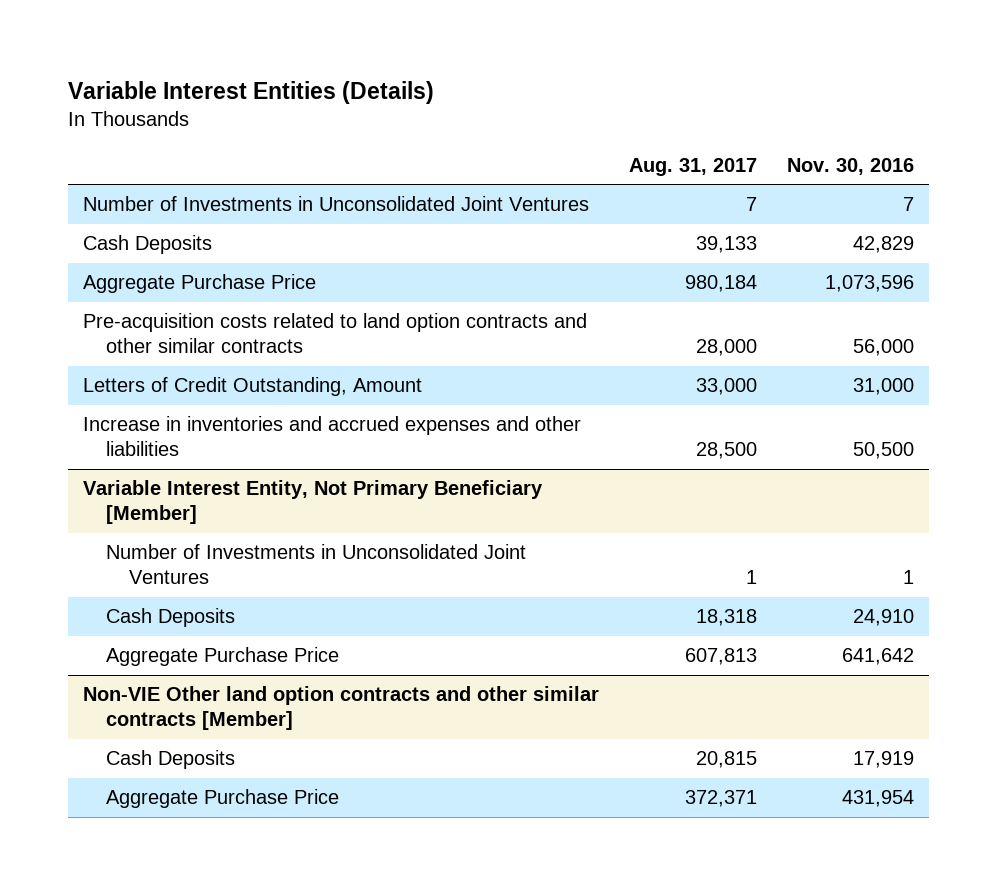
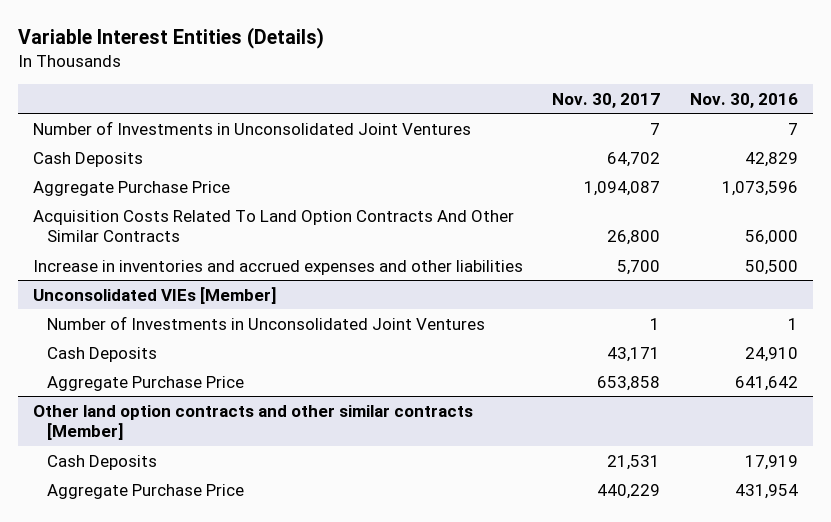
[628,157,757,176] Aug. 31, 2017 -> none
none -> [552,92,661,108] Nov. 30, 2017
[83,377,423,397] Letters of Credit Outstanding, Amount -> none
[83,313,588,354] Pre-acquisition costs related to land option contracts and other similar contracts -> [32,209,514,243] Acquisition Costs Related To Land Option Contracts And Other Similar Contracts
[83,480,544,525] Variable Interest Entity, Not Primary Beneficiary [Member] -> [32,286,276,304] Unconsolidated VIEs [Member]
[83,686,600,731] Non-VIE Other land option contracts and other similar contracts [Member] -> [32,404,473,441] Other land option contracts and other similar contracts [Member]

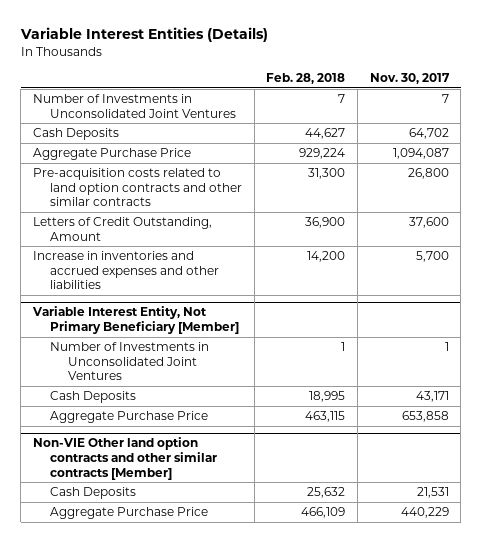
[690,92,799,108] Nov. 30, 2016 -> none
none -> [266,72,346,84] Feb. 28, 2018
[32,209,514,243] Acquisition Costs Related To Land Option Contracts And Other Similar Contracts -> [32,168,243,207] Pre-acquisition costs related to land option contracts and other similar contracts
none -> [32,217,212,241] Letters of Credit Outstanding, Amount
[32,286,276,304] Unconsolidated VIEs [Member] -> [31,306,240,335] Variable Interest Entity, Not Primary Beneficiary [Member]
[32,404,473,441] Other land option contracts and other similar contracts [Member] -> [32,437,218,480] Non-VIE Other land option contracts and other similar contracts [Member]

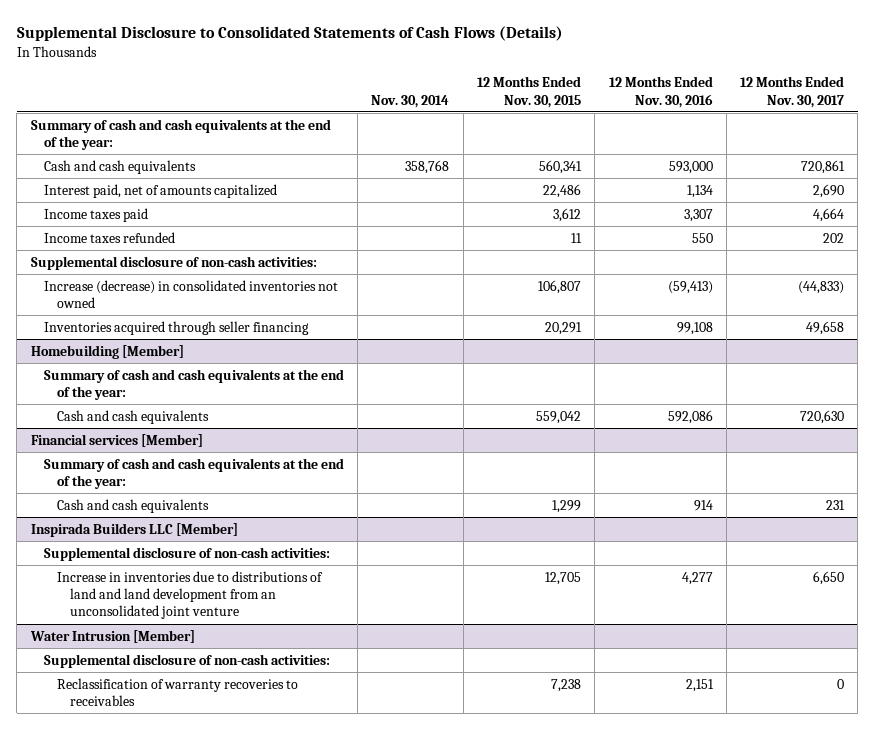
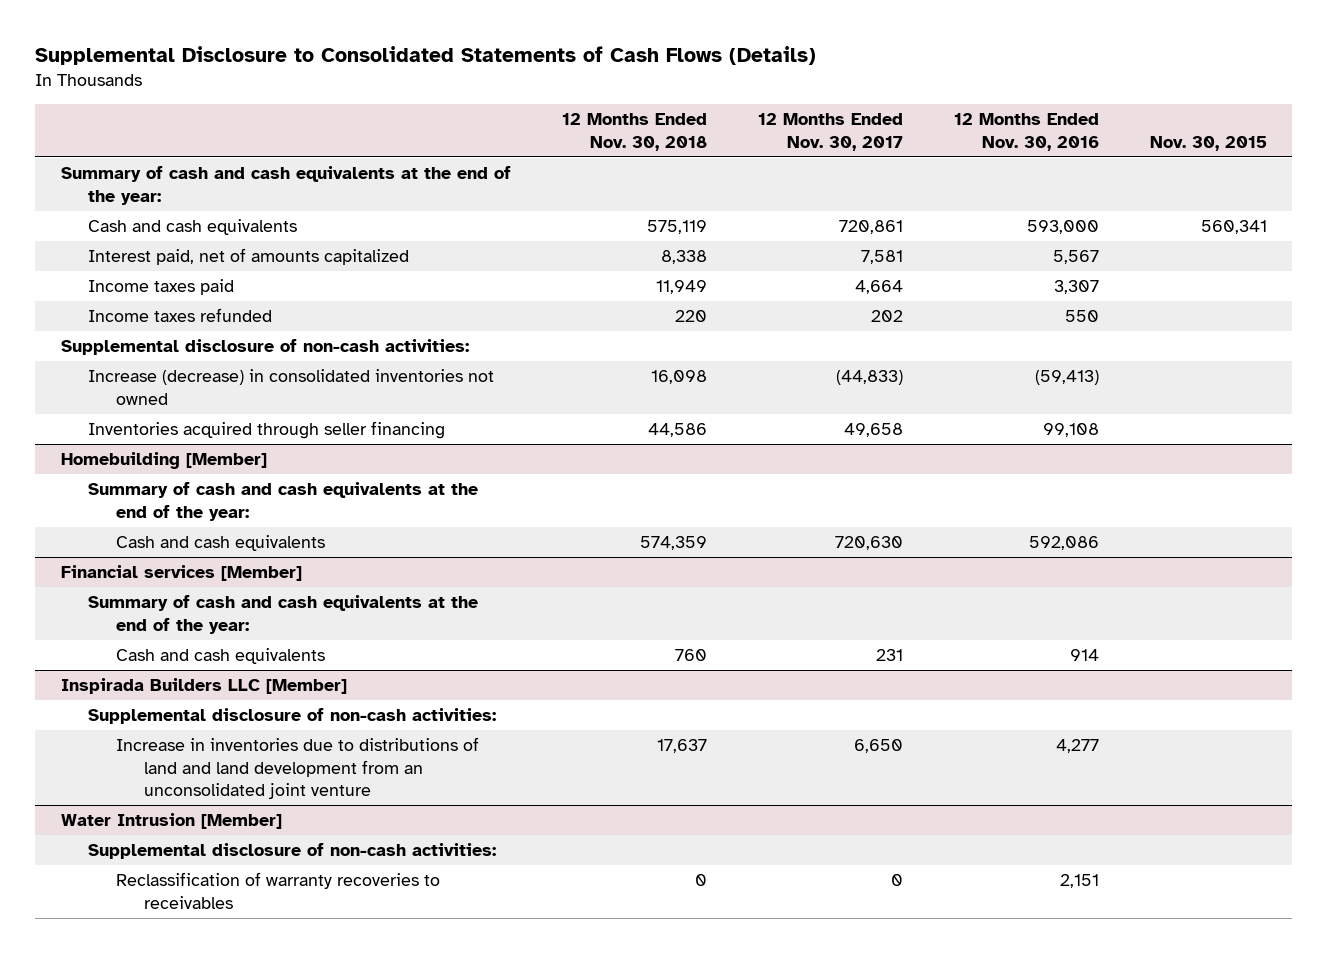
[371,94,450,108] Nov. 30, 2014 -> none
[476,76,581,108] 12 Months Ended Nov. 30, 2015 -> none
none -> [561,112,707,151] 12 Months Ended Nov. 30, 2018
none -> [1149,135,1267,151] Nov. 30, 2015
[686,184,713,198] 1,134 -> [1052,250,1099,265] 5,567
[813,183,845,198] 2,690 -> [860,250,903,265] 7,581

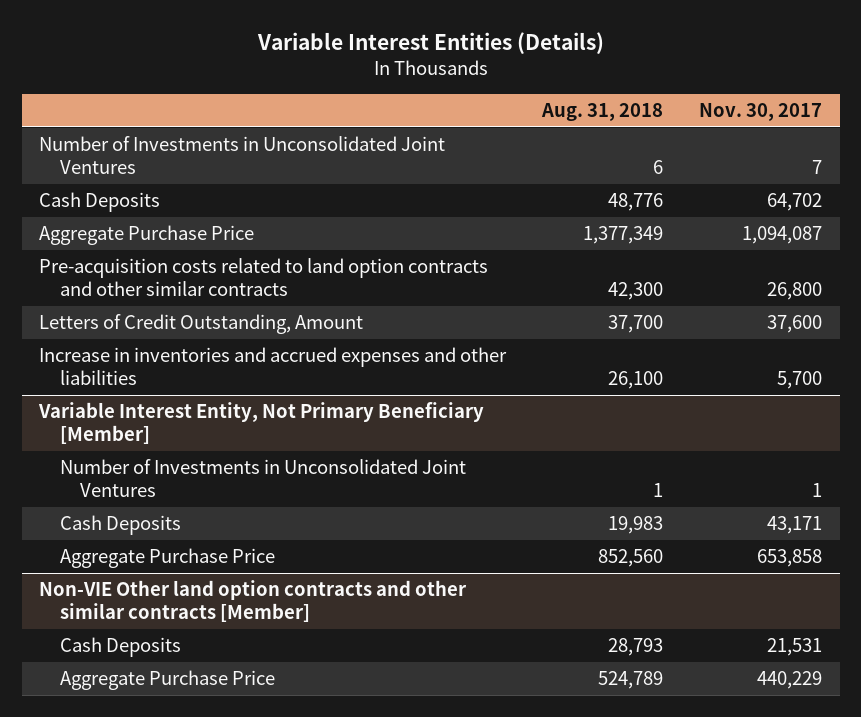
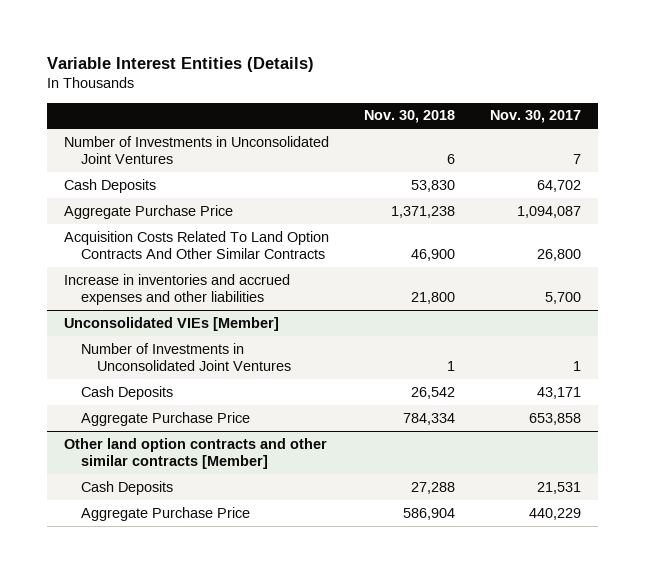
[541,103,664,122] Aug. 31, 2018 -> none
none -> [364,110,456,124] Nov. 30, 2018
[39,314,364,335] Letters of Credit Outstanding, Amount -> none
[39,258,489,297] Pre-acquisition costs related to land option contracts and other similar contracts -> [64,230,330,259] Acquisition Costs Related To Land Option Contracts And Other Similar Contracts
[38,402,485,445] Variable Interest Entity, Not Primary Beneficiary [Member] -> [64,316,280,331] Unconsolidated VIEs [Member]
[39,580,468,623] Non-VIE Other land option contracts and other similar contracts [Member] -> [64,437,328,469] Other land option contracts and other similar contracts [Member]

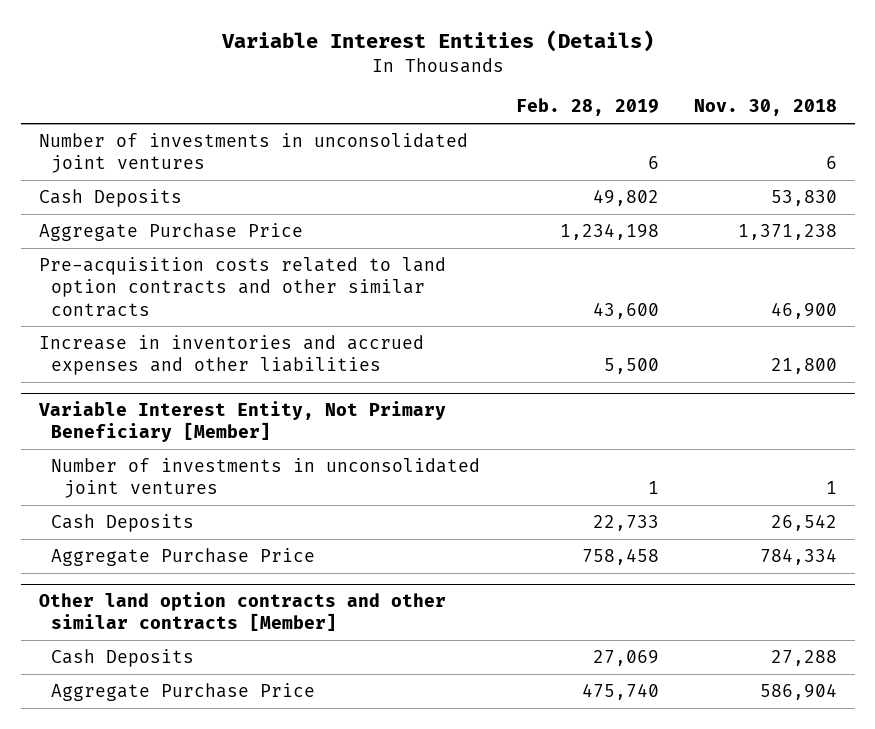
[489,110,581,124] Nov. 30, 2017 -> none
none -> [515,98,659,117] Feb. 28, 2019
[64,135,330,164] Number of Investments in Unconsolidated Joint Ventures -> [38,133,468,174] Number of investments in unconsolidated joint ventures
[64,230,330,259] Acquisition Costs Related To Land Option Contracts And Other Similar Contracts -> [38,257,446,317] Pre-acquisition costs related to land option contracts and other similar contracts
[64,316,280,331] Unconsolidated VIEs [Member] -> [37,401,446,443] Variable Interest Entity, Not Primary Beneficiary [Member]
[80,342,292,371] Number of Investments in Unconsolidated Joint Ventures -> [51,458,481,499] Number of investments in unconsolidated joint ventures

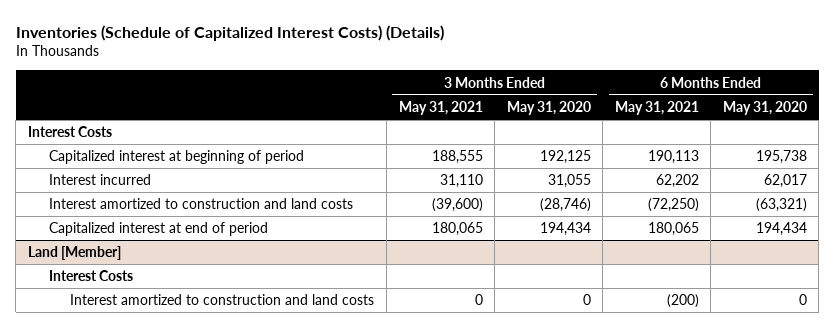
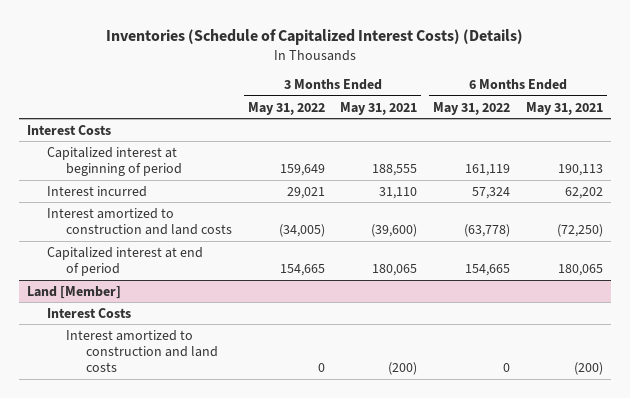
[506,101,591,116] May 31, 2020 -> none
[722,101,807,116] May 31, 2020 -> none
none -> [247,101,325,115] May 31, 2022
none -> [433,101,511,115] May 31, 2022
[474,294,483,306] 0 -> [388,362,418,376] (200)

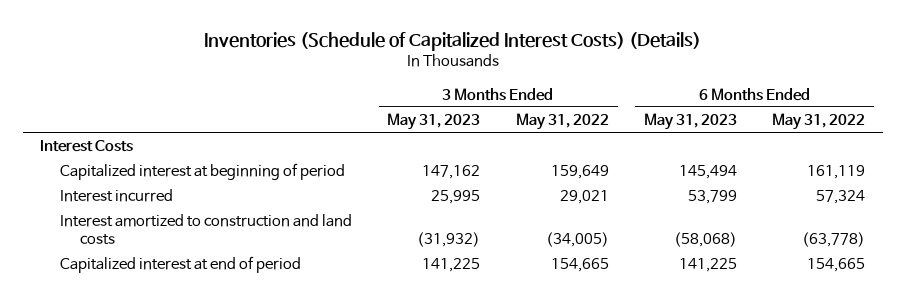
[340,101,418,115] May 31, 2021 -> none
[525,101,603,115] May 31, 2021 -> none
none -> [387,113,481,131] May 31, 2023
none -> [644,113,738,131] May 31, 2023
[26,285,121,299] Land [Member] -> none
[46,307,131,318] Interest Costs -> none
[66,329,218,373] Interest amortized to construction and land costs -> none

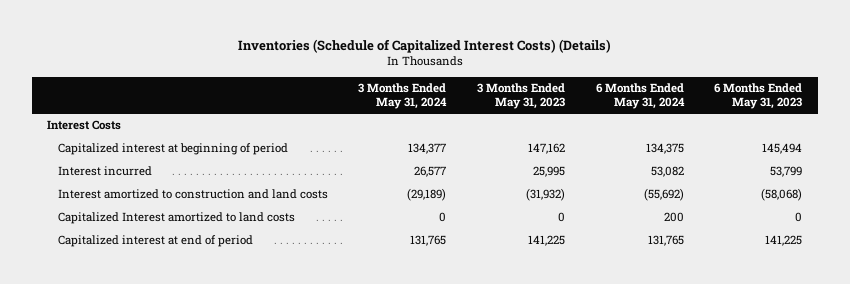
[515,113,609,131] May 31, 2022 -> none
[772,113,866,131] May 31, 2022 -> none
none -> [358,83,448,109] 3 Months Ended May 31, 2024
none -> [595,83,685,109] 6 Months Ended May 31, 2024
none -> [57,212,295,225] Capitalized Interest amortized to land costs

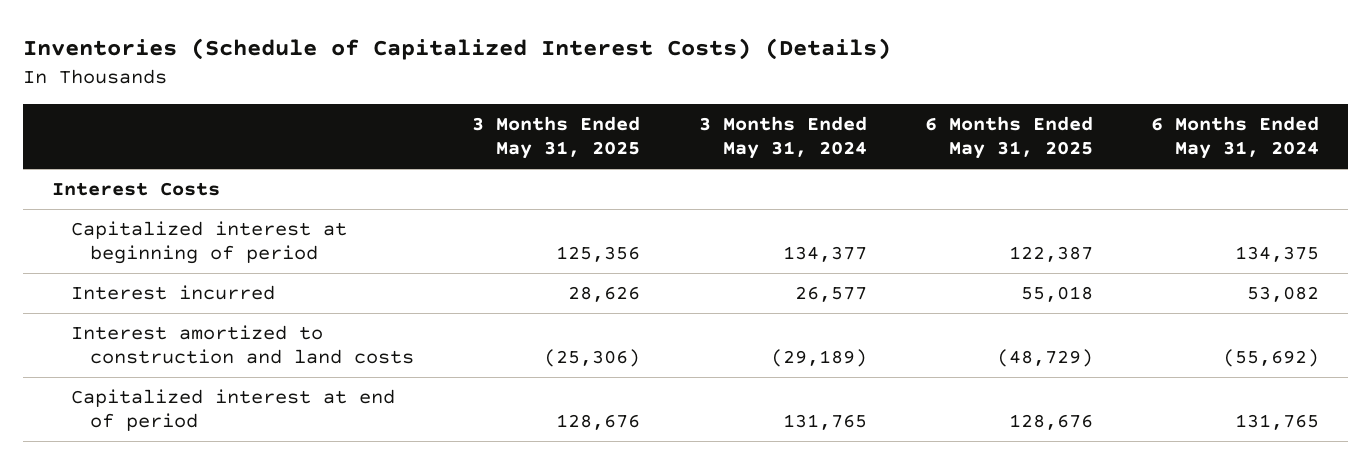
[477,83,566,109] 3 Months Ended May 31, 2023 -> none
[714,83,803,109] 6 Months Ended May 31, 2023 -> none
none -> [472,115,641,160] 3 Months Ended May 31, 2025
none -> [924,115,1093,160] 6 Months Ended May 31, 2025
[57,212,295,225] Capitalized Interest amortized to land costs -> none

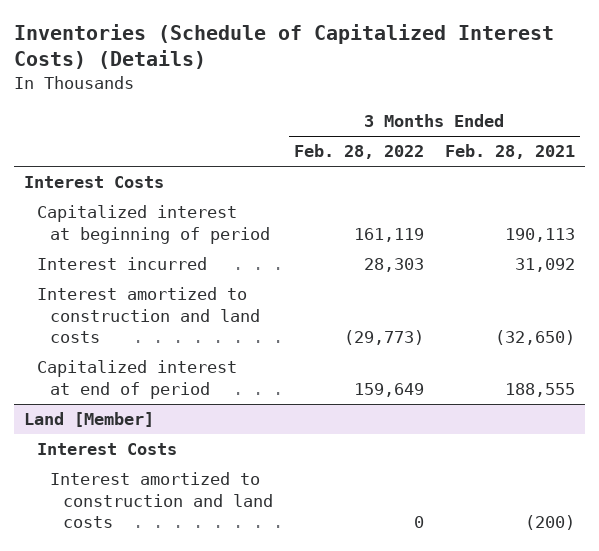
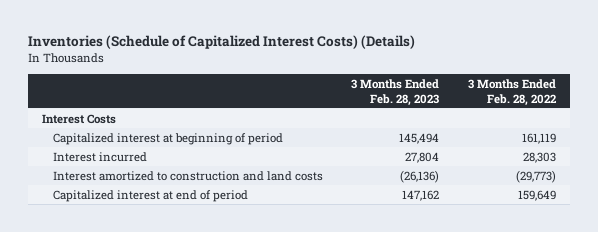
[444,144,575,160] Feb. 28, 2021 -> none
none -> [351,78,440,106] 3 Months Ended Feb. 28, 2023
[24,412,155,428] Land [Member] -> none
[37,443,178,456] Interest Costs -> none
[49,472,273,529] Interest amortized to construction and land costs -> none

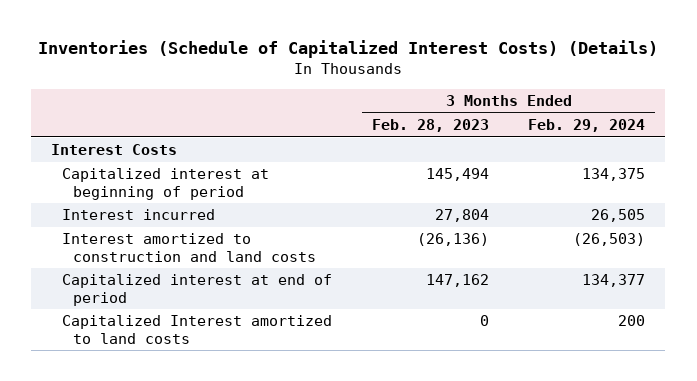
[467,78,556,106] 3 Months Ended Feb. 28, 2022 -> none
none -> [528,119,646,133] Feb. 29, 2024
none -> [61,315,332,344] Capitalized Interest amortized to land costs

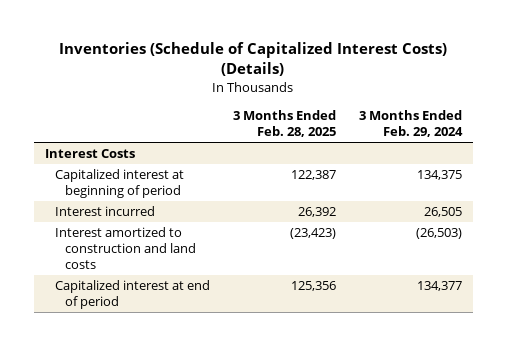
[371,119,489,133] Feb. 28, 2023 -> none
none -> [232,110,336,138] 3 Months Ended Feb. 28, 2025
[61,315,332,344] Capitalized Interest amortized to land costs -> none

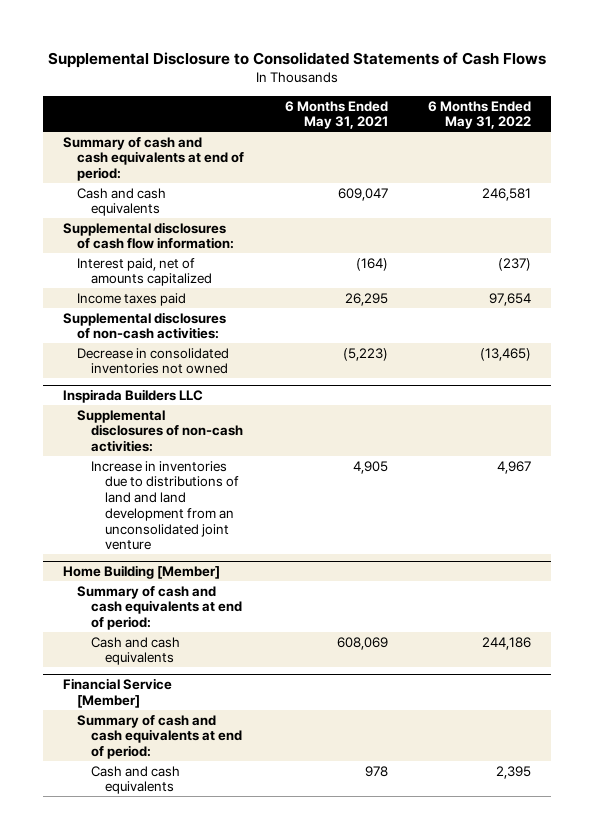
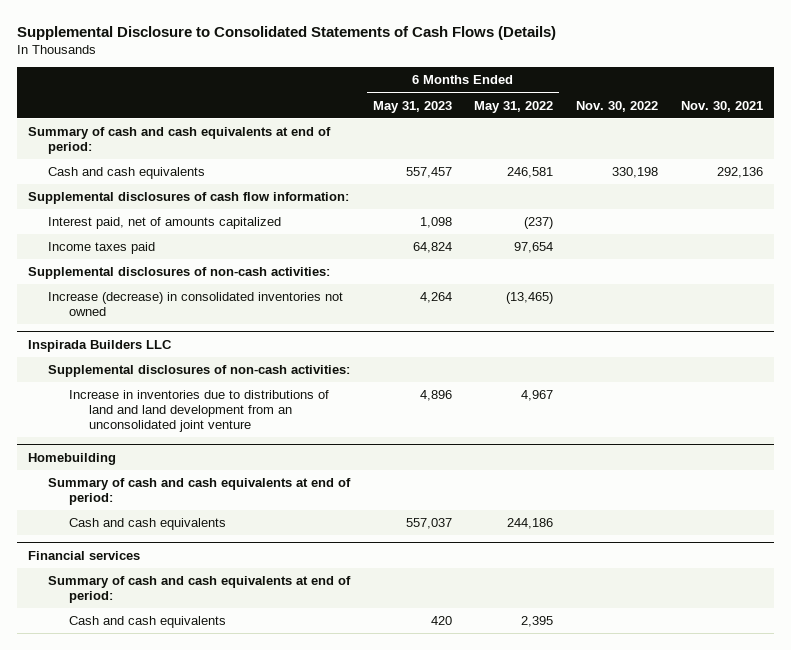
[48,52,547,69] Supplemental Disclosure to Consolidated Statements of Cash Flows -> [16,25,556,40] Supplemental Disclosure to Consolidated Statements of Cash Flows (Details)
[284,100,388,130] 6 Months Ended May 31, 2021 -> none
none -> [372,100,452,113] May 31, 2023
none -> [576,100,659,112] Nov. 30, 2022
none -> [680,100,763,112] Nov. 30, 2021
[77,347,230,375] Decrease in consolidated inventories not owned -> [48,292,344,317] Increase (decrease) in consolidated inventories not owned
[63,565,221,580] Home Building [Member] -> [28,452,117,465] Homebuilding
[63,678,173,709] Financial Service [Member] -> [28,550,141,560] Financial services

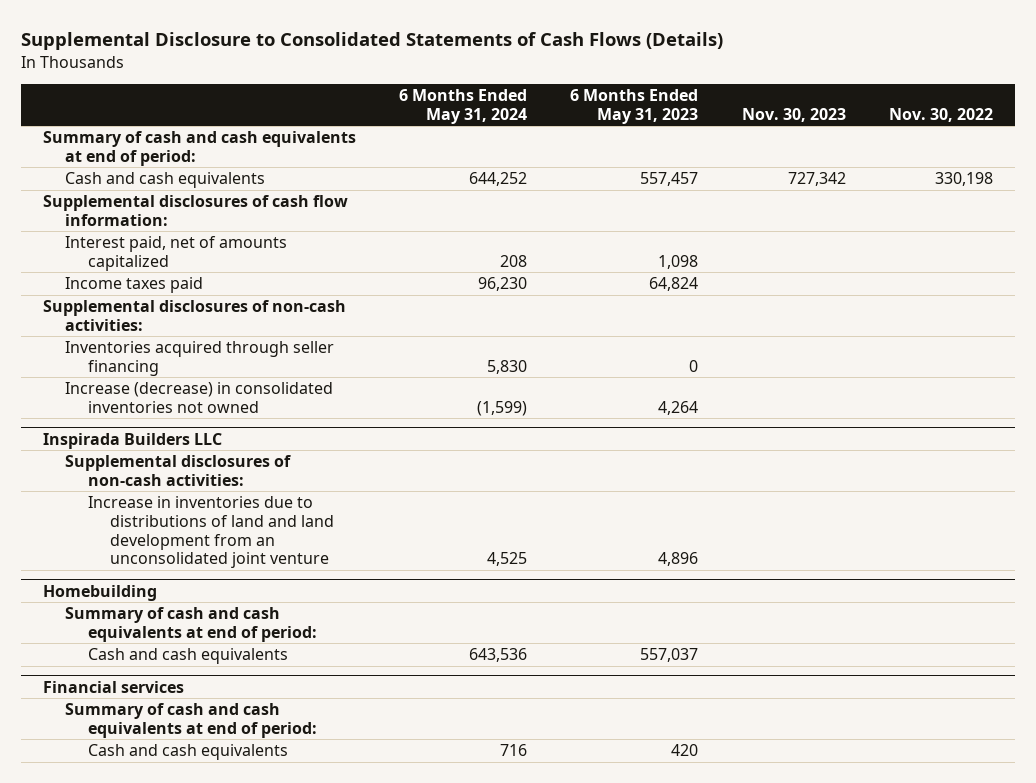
[474,100,554,113] May 31, 2022 -> none
[680,100,763,112] Nov. 30, 2021 -> none
none -> [399,88,528,124] 6 Months Ended May 31, 2024
none -> [741,107,846,122] Nov. 30, 2023
none -> [65,341,335,376] Inventories acquired through seller financing

